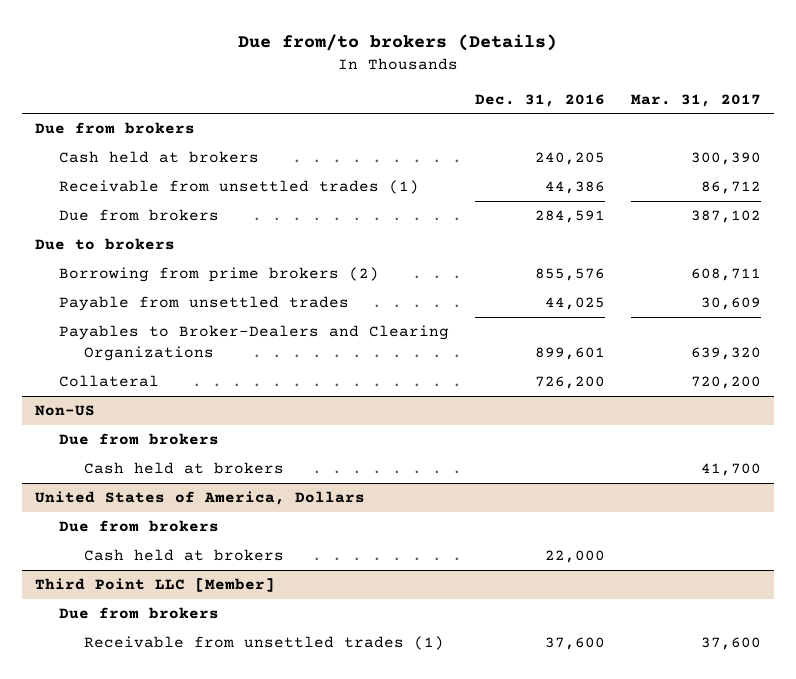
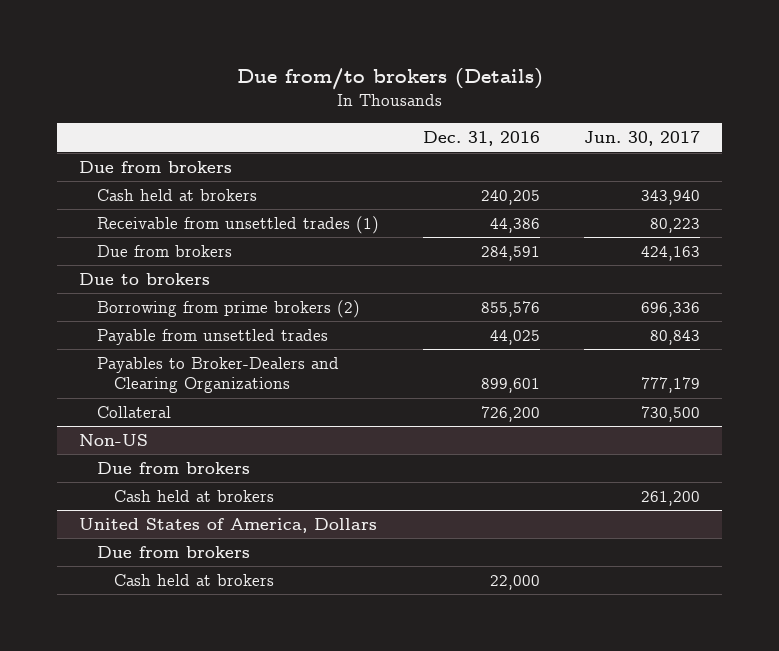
[631,93,762,107] Mar. 31, 2017 -> none
none -> [584,131,701,147] Jun. 30, 2017
[34,578,275,593] Third Point LLC [Member] -> none
[59,607,220,620] Due from brokers -> none
[83,636,444,651] Receivable from unsettled trades (1) -> none

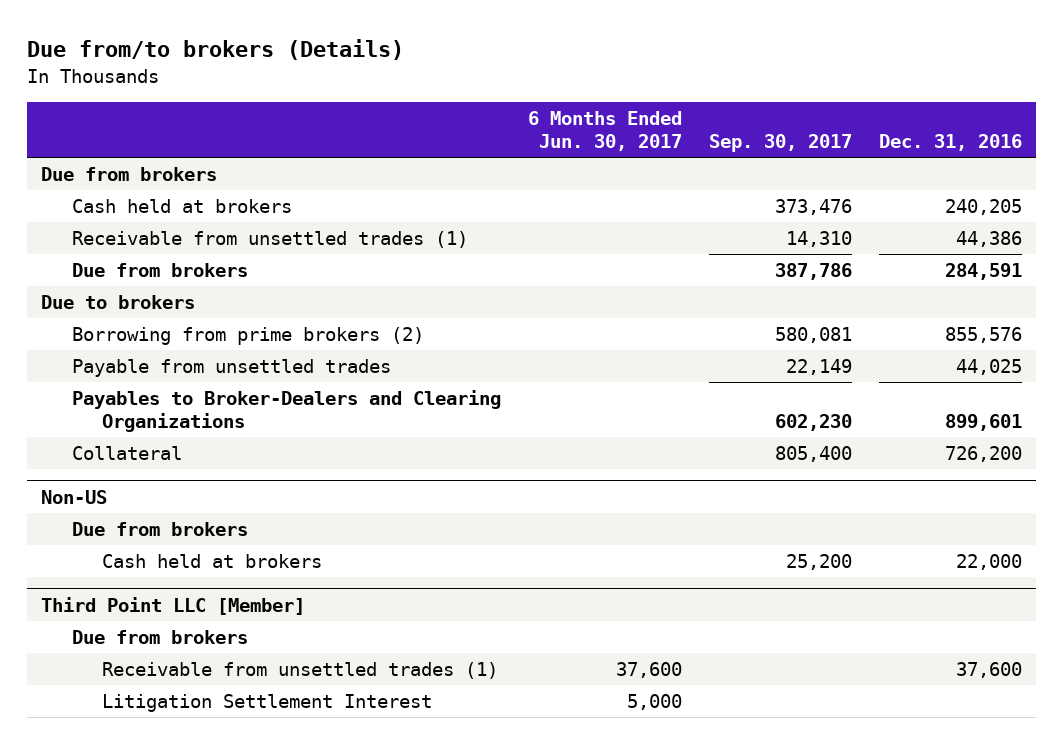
[584,131,701,147] Jun. 30, 2017 -> none
none -> [527,110,682,152] 6 Months Ended Jun. 30, 2017
none -> [709,134,853,153] Sep. 30, 2017
[114,489,275,502] Cash held at brokers -> none
[78,517,377,533] United States of America, Dollars -> none
[96,545,250,558] Due from brokers -> none
none -> [41,596,306,615] Third Point LLC [Member]
none -> [71,629,248,644] Due from brokers
none -> [102,661,499,679] Receivable from unsettled trades (1)
none -> [102,693,433,712] Litigation Settlement Interest

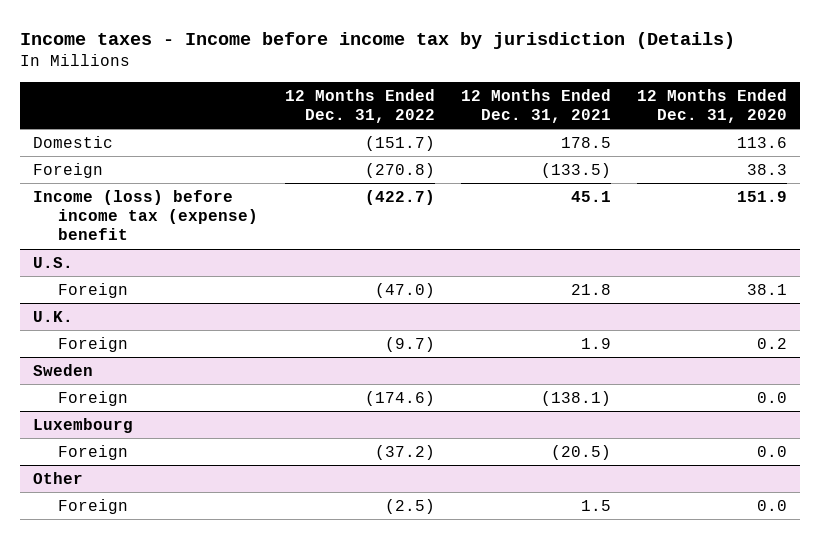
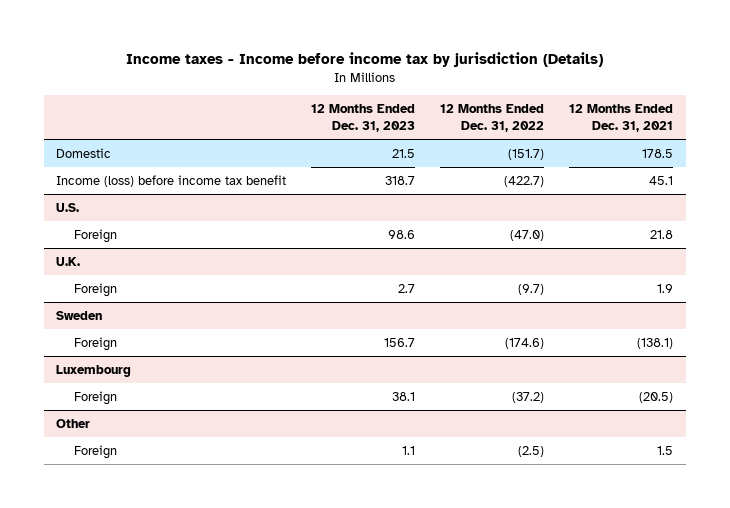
[636,88,787,124] 12 Months Ended Dec. 31, 2020 -> none
none -> [311,104,416,133] 12 Months Ended Dec. 31, 2023
[33,162,104,178] Foreign -> none
[33,189,259,241] Income (loss) before income tax (expense) benefit -> [56,174,287,187] Income (loss) before income tax benefit

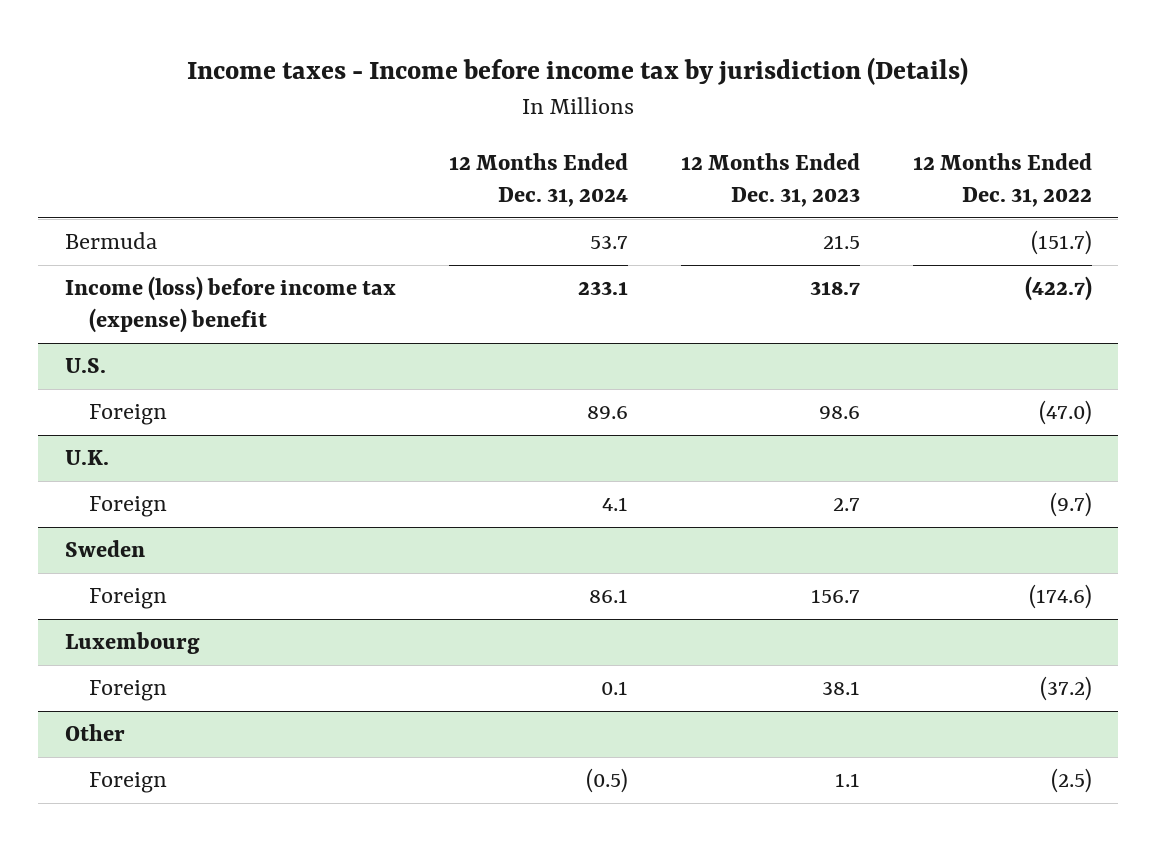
[569,104,674,133] 12 Months Ended Dec. 31, 2021 -> none
none -> [448,153,628,208] 12 Months Ended Dec. 31, 2024
[56,147,112,158] Domestic -> [64,232,157,250] Bermuda
[56,174,287,187] Income (loss) before income tax benefit -> [64,276,396,334] Income (loss) before income tax (expense) benefit

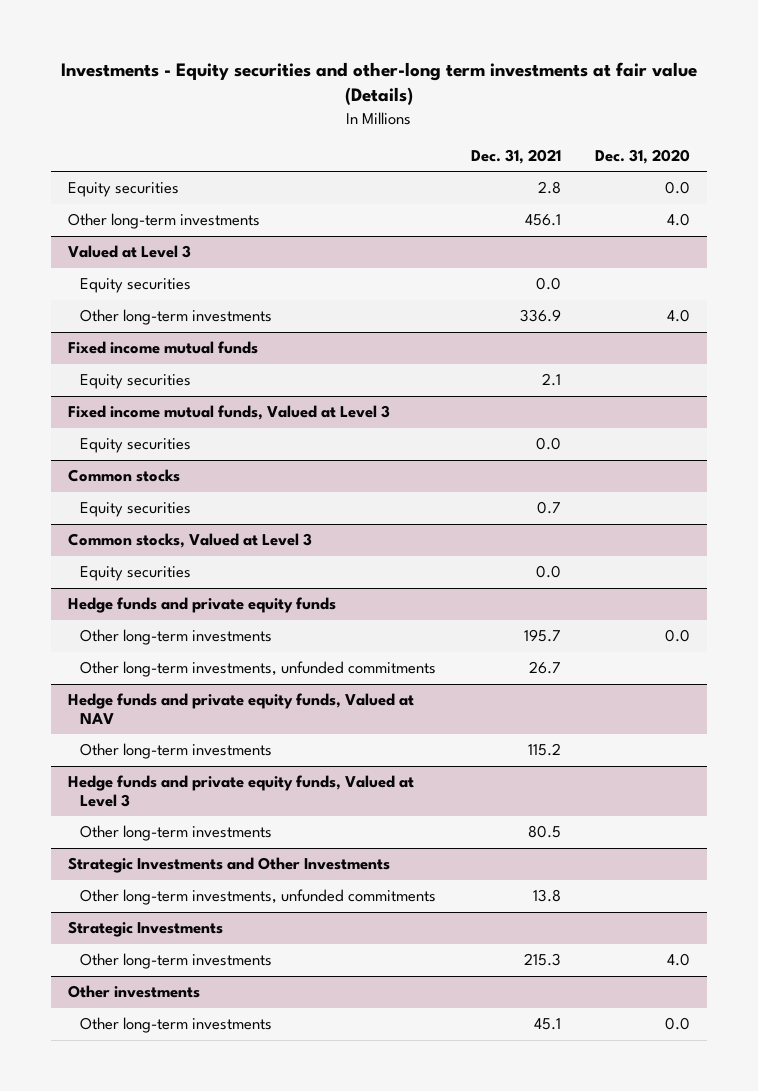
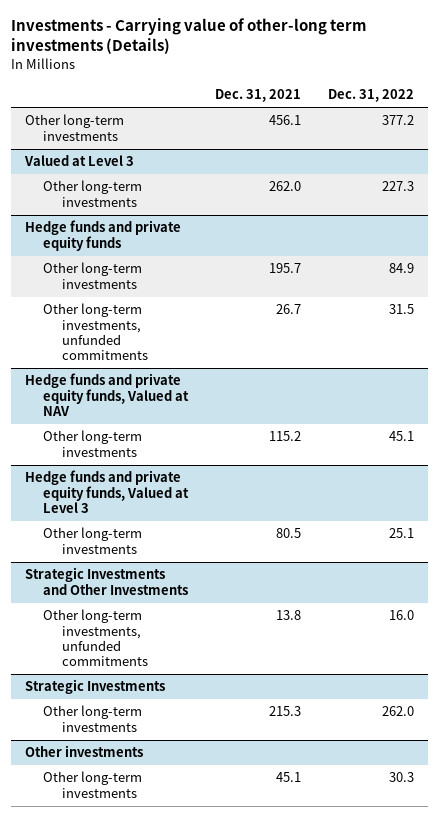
[61,62,698,106] Investments - Equity securities and other-long term investments at fair value (Details) -> [11,18,367,55] Investments - Carrying value of other-long term investments (Details)
[595,149,691,165] Dec. 31, 2020 -> none
none -> [328,89,415,103] Dec. 31, 2022
[67,182,179,198] Equity securities -> none
[80,278,192,294] Equity securities -> none
[67,341,258,355] Fixed income mutual funds -> none
[80,374,192,390] Equity securities -> none
[67,405,390,421] Fixed income mutual funds, Valued at Level 3 -> none
[80,438,192,454] Equity securities -> none
[67,469,180,483] Common stocks -> none
[80,502,192,518] Equity securities -> none
[67,533,312,549] Common stocks, Valued at Level 3 -> none
[80,566,192,582] Equity securities -> none
[519,309,561,323] 336.9 -> [269,181,302,192] 262.0

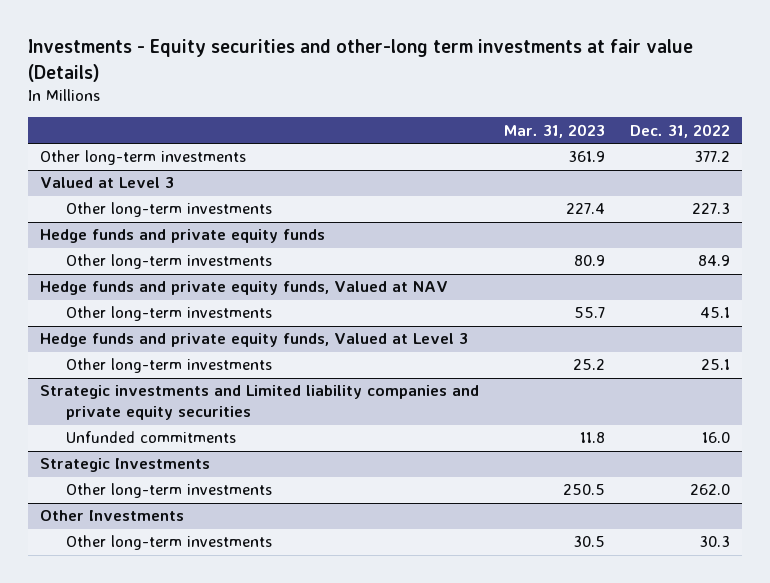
[11,18,367,55] Investments - Carrying value of other-long term investments (Details) -> [28,39,694,82] Investments - Equity securities and other-long term investments at fair value (Details)
[215,89,302,103] Dec. 31, 2021 -> none
none -> [503,123,605,138] Mar. 31, 2023
[43,303,148,361] Other long-term investments, unfunded commitments -> none
[24,567,189,595] Strategic Investments and Other Investments -> none
none -> [40,385,480,421] Strategic investments and Limited liability companies and private equity securities
[43,609,148,667] Other long-term investments, unfunded commitments -> [66,431,237,444] Unfunded commitments
[24,745,143,758] Other investments -> [40,510,185,522] Other Investments

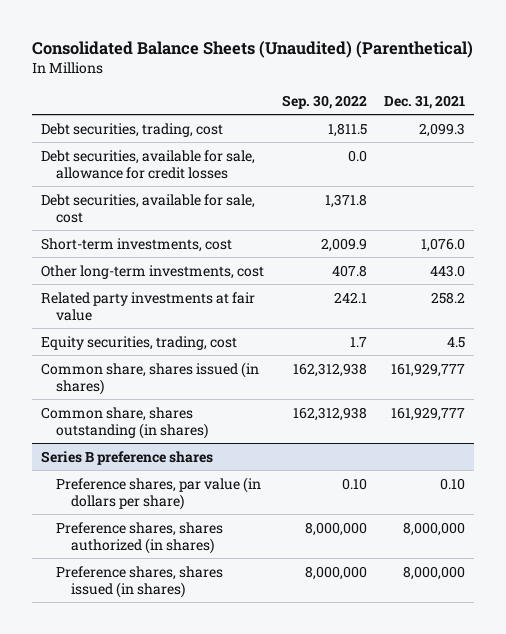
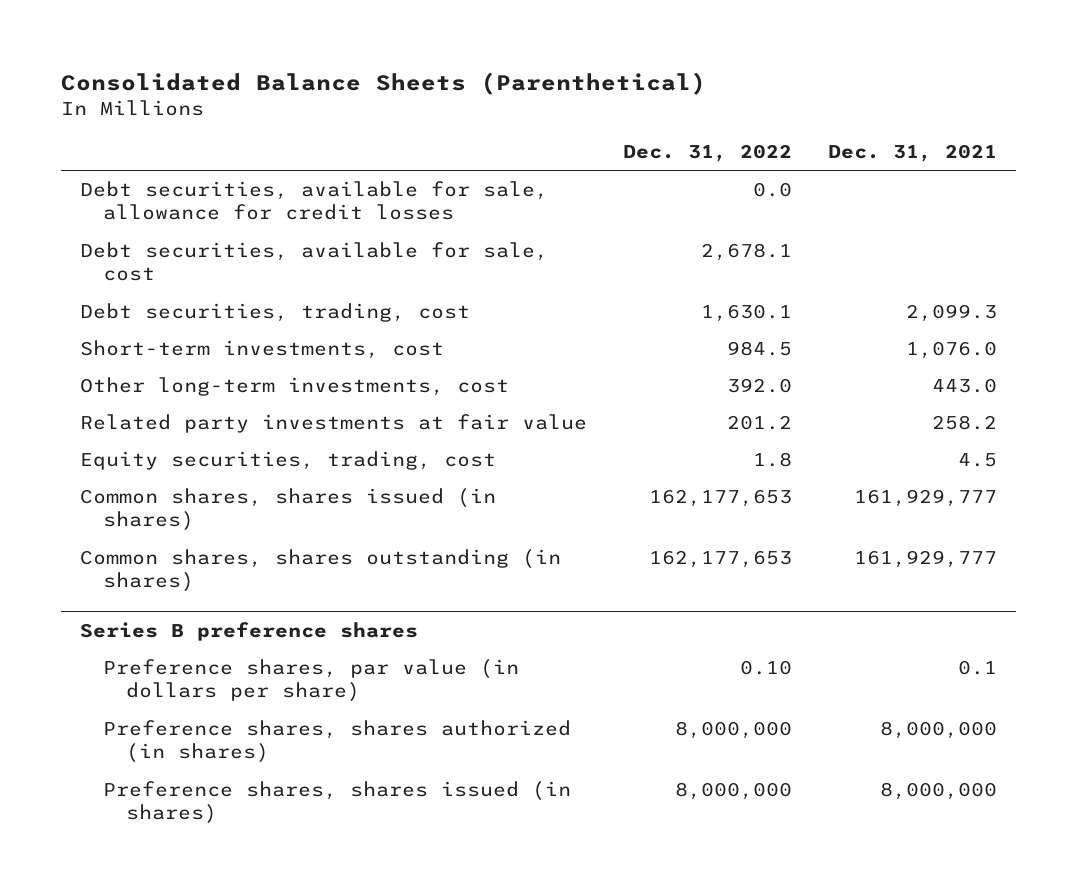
[31,41,473,59] Consolidated Balance Sheets (Unaudited) (Parenthetical) -> [61,71,707,95] Consolidated Balance Sheets (Parenthetical)
[281,95,367,110] Sep. 30, 2022 -> none
none -> [622,144,792,163] Dec. 31, 2022
[40,122,223,137] Debt securities, trading, cost -> [79,303,470,323] Debt securities, trading, cost
[40,361,259,395] Common share, shares issued (in shares) -> [79,488,496,532] Common shares, shares issued (in shares)
[40,406,208,439] Common share, shares outstanding (in shares) -> [79,549,561,593] Common shares, shares outstanding (in shares)
[440,477,466,490] 0.10 -> [958,660,998,676] 0.1

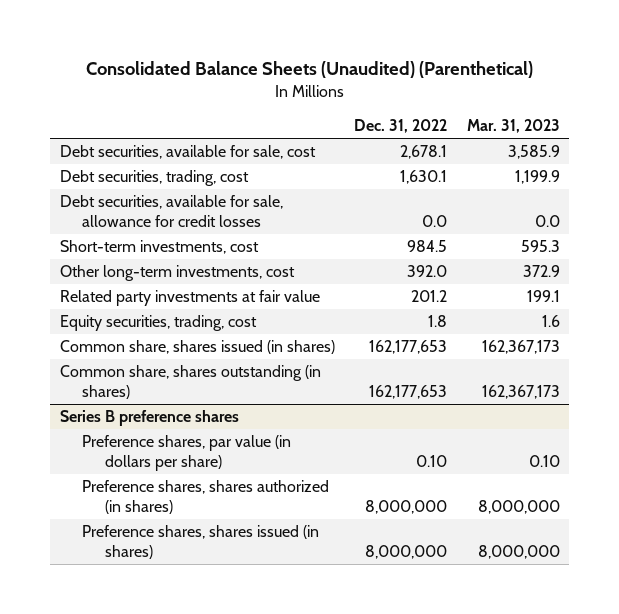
[61,71,707,95] Consolidated Balance Sheets (Parenthetical) -> [85,61,533,79] Consolidated Balance Sheets (Unaudited) (Parenthetical)
[828,144,998,163] Dec. 31, 2021 -> none
none -> [466,119,560,134] Mar. 31, 2023
[79,181,548,221] Debt securities, available for sale, allowance for credit losses -> [59,195,283,227] Debt securities, available for sale, allowance for credit losses
[79,488,496,532] Common shares, shares issued (in shares) -> [59,340,335,355] Common share, shares issued (in shares)
[79,549,561,593] Common shares, shares outstanding (in shares) -> [59,365,321,399] Common share, shares outstanding (in shares)

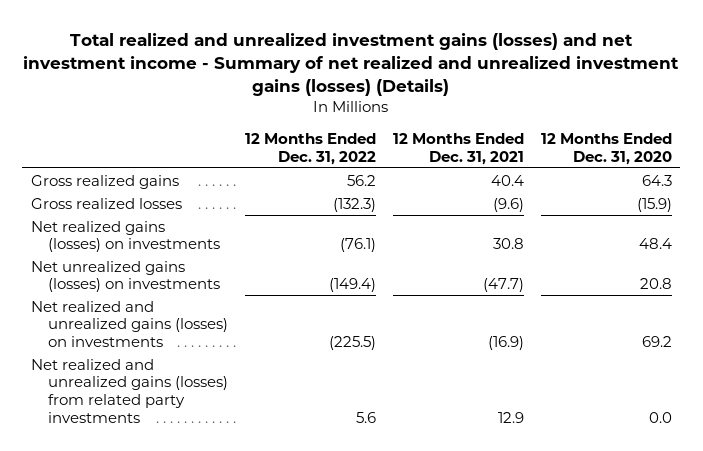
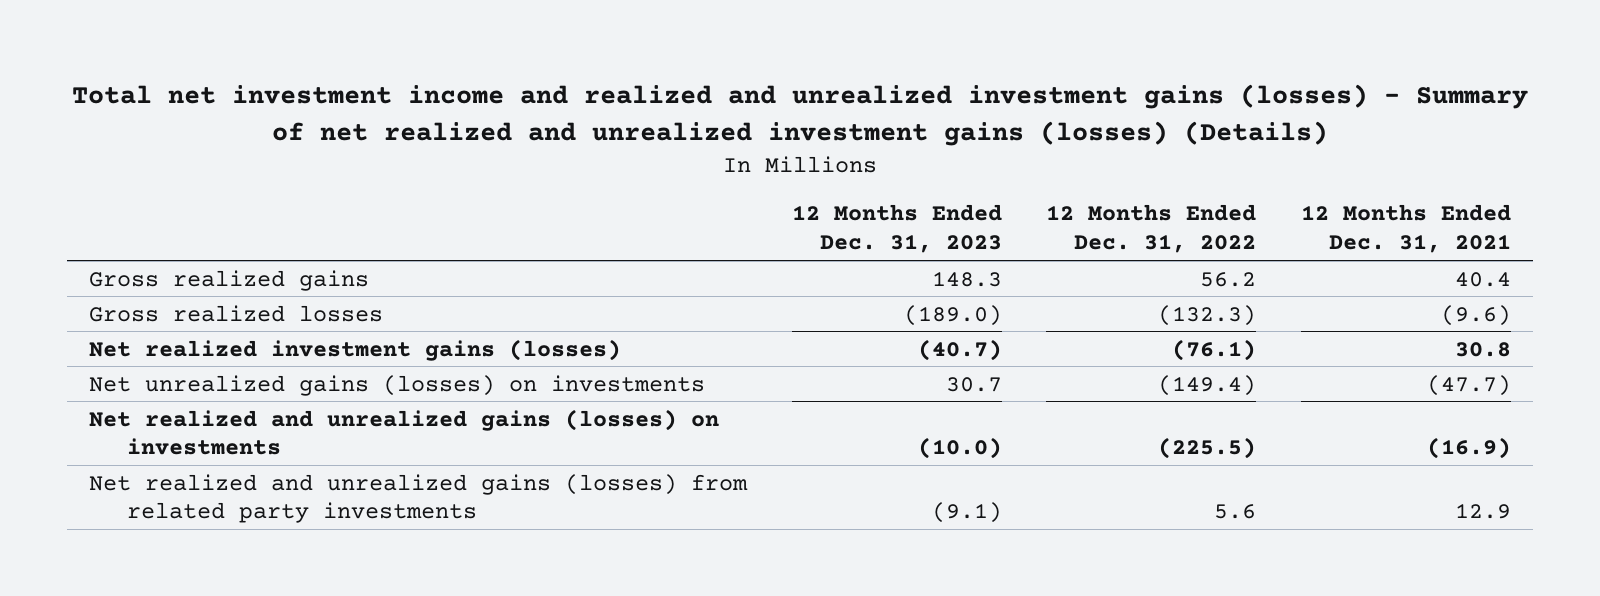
[23,32,680,97] Total realized and unrealized investment gains (losses) and net investment income - Summary of net realized and unrealized investment gains (losses) (Details) -> [71,84,1528,147] Total net investment income and realized and unrealized investment gains (losses) - Summary of net realized and unrealized investment gains (losses) (Details)
[540,133,672,165] 12 Months Ended Dec. 31, 2020 -> none
none -> [791,204,1002,254] 12 Months Ended Dec. 31, 2023
[30,220,220,253] Net realized gains (losses) on investments -> [88,338,621,361] Net realized investment gains (losses)

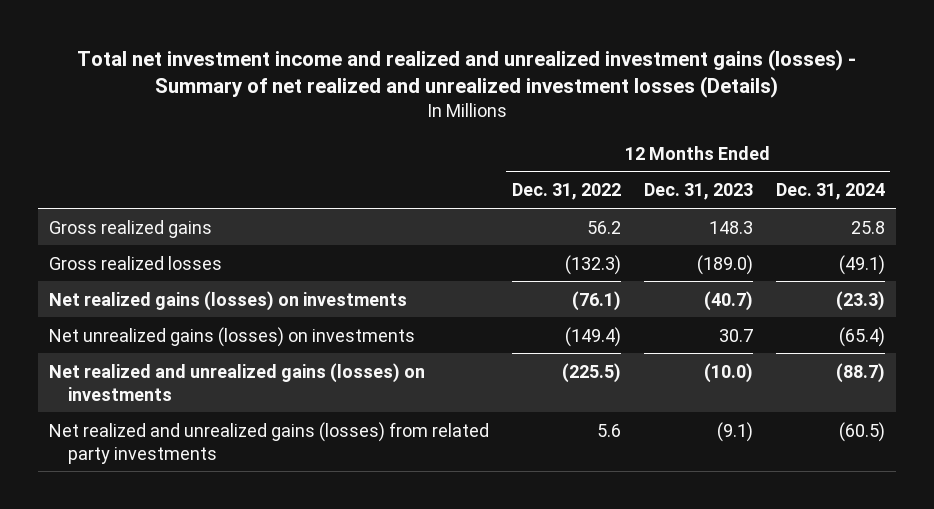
[71,84,1528,147] Total net investment income and realized and unrealized investment gains (losses) - Summary of net realized and unrealized investment gains (losses) (Details) -> [76,48,856,99] Total net investment income and realized and unrealized investment gains (losses) - Summary of net realized and unrealized investment losses (Details)
[1300,204,1511,254] 12 Months Ended Dec. 31, 2021 -> none
none -> [775,183,885,201] Dec. 31, 2024
[88,338,621,361] Net realized investment gains (losses) -> [49,290,408,311] Net realized gains (losses) on investments

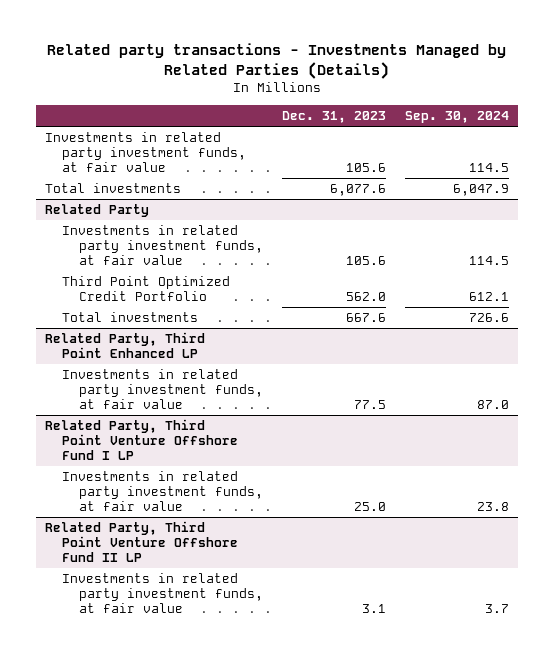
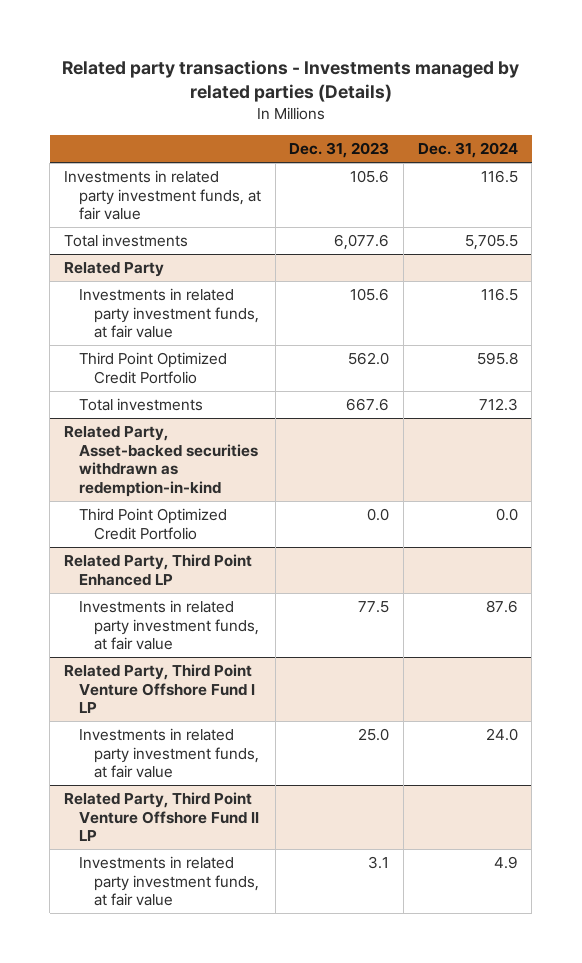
[46,43,506,80] Related party transactions - Investments Managed by Related Parties (Details) -> [61,60,519,103] Related party transactions - Investments managed by related parties (Details)
[404,111,509,124] Sep. 30, 2024 -> none
none -> [417,142,518,159] Dec. 31, 2024
none -> [64,426,259,497] Related Party, Asset-backed securities withdrawn as redemption-in-kind
none -> [79,508,228,540] Third Point Optimized Credit Portfolio

